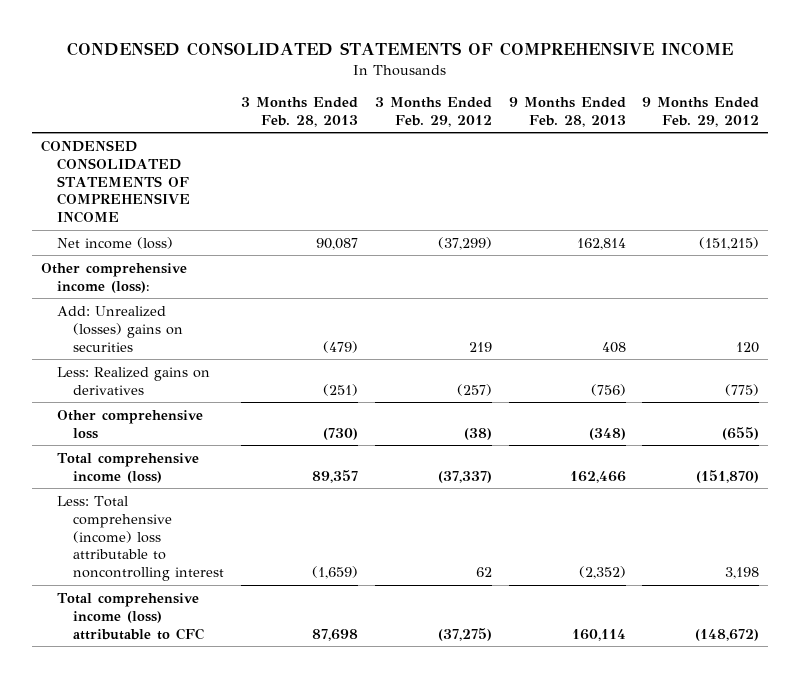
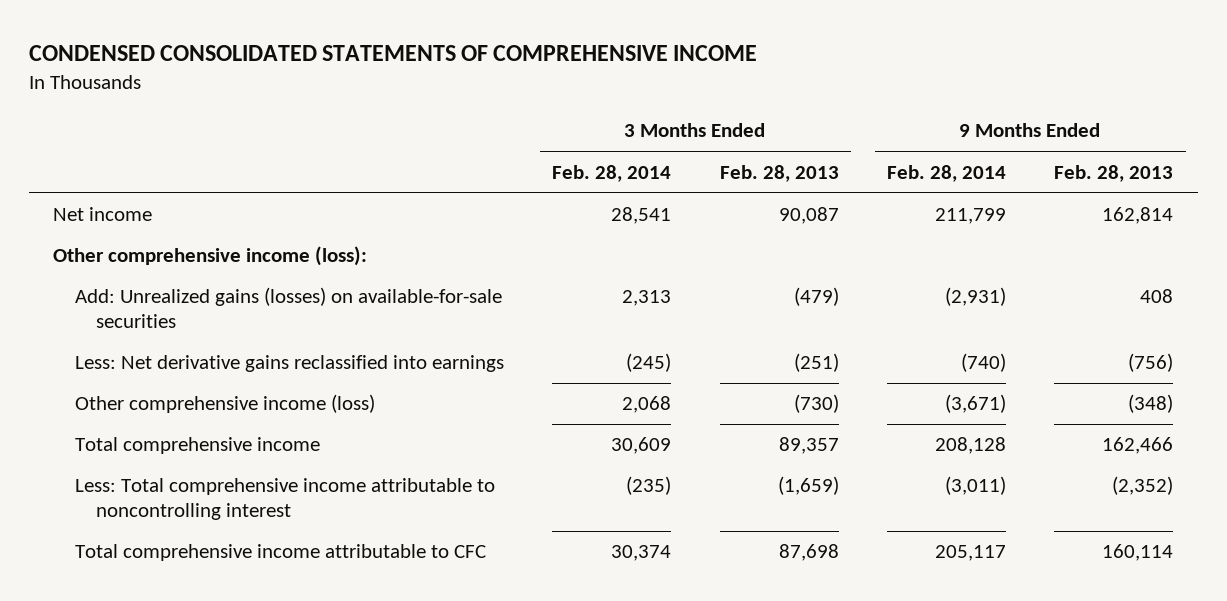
[374,96,492,127] 3 Months Ended Feb. 29, 2012 -> none
[642,96,760,127] 9 Months Ended Feb. 29, 2012 -> none
none -> [552,164,672,182] Feb. 28, 2014
none -> [887,164,1007,182] Feb. 28, 2014
[40,139,190,224] CONDENSED CONSOLIDATED STATEMENTS OF COMPREHENSIVE INCOME -> none
[56,236,173,249] Net income (loss) -> [53,207,153,222] Net income
[56,305,184,352] Add: Unrealized (losses) gains on securities -> [74,287,502,329] Add: Unrealized gains (losses) on available-for-sale securities
[56,366,210,395] Less: Realized gains on derivatives -> [74,355,504,373] Less: Net derivative gains reclassified into earnings
[56,409,203,439] Other comprehensive loss -> [74,394,375,414] Other comprehensive income (loss)
[56,452,199,483] Total comprehensive income (loss) -> [74,437,320,455] Total comprehensive income
[56,495,225,582] Less: Total comprehensive (income) loss attributable to noncontrolling interest -> [74,478,495,521] Less: Total comprehensive income attributable to noncontrolling interest
[56,592,205,640] Total comprehensive income (loss) attributable to CFC -> [74,544,486,562] Total comprehensive income attributable to CFC

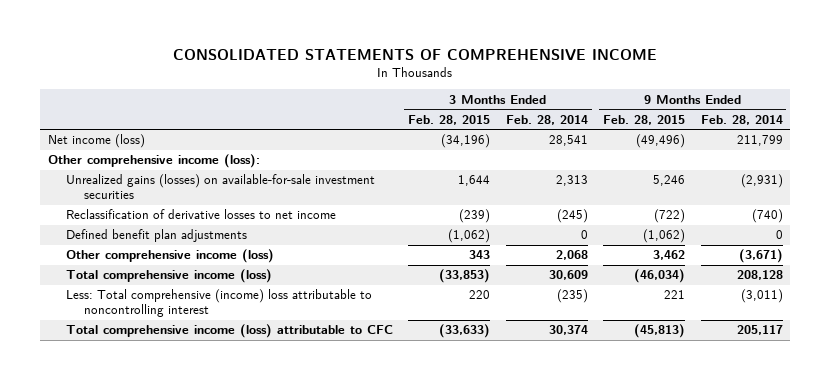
[29,45,758,62] CONDENSED CONSOLIDATED STATEMENTS OF COMPREHENSIVE INCOME -> [173,48,658,61] CONSOLIDATED STATEMENTS OF COMPREHENSIVE INCOME
[719,164,839,182] Feb. 28, 2013 -> none
[1054,164,1174,182] Feb. 28, 2013 -> none
none -> [408,114,491,125] Feb. 28, 2015
none -> [603,114,686,125] Feb. 28, 2015
[53,207,153,222] Net income -> [48,134,146,149] Net income (loss)
[74,287,502,329] Add: Unrealized gains (losses) on available-for-sale securities -> [65,174,375,199] Unrealized gains (losses) on available-for-sale investment securities
[74,355,504,373] Less: Net derivative gains reclassified into earnings -> [65,209,336,220] Reclassification of derivative losses to net income
none -> [65,229,247,243] Defined benefit plan adjustments
[74,437,320,455] Total comprehensive income -> [65,269,272,284] Total comprehensive income (loss)
[74,478,495,521] Less: Total comprehensive income attributable to noncontrolling interest -> [65,289,372,317] Less: Total comprehensive (income) loss attributable to noncontrolling interest
[74,544,486,562] Total comprehensive income attributable to CFC -> [65,324,393,339] Total comprehensive income (loss) attributable to CFC

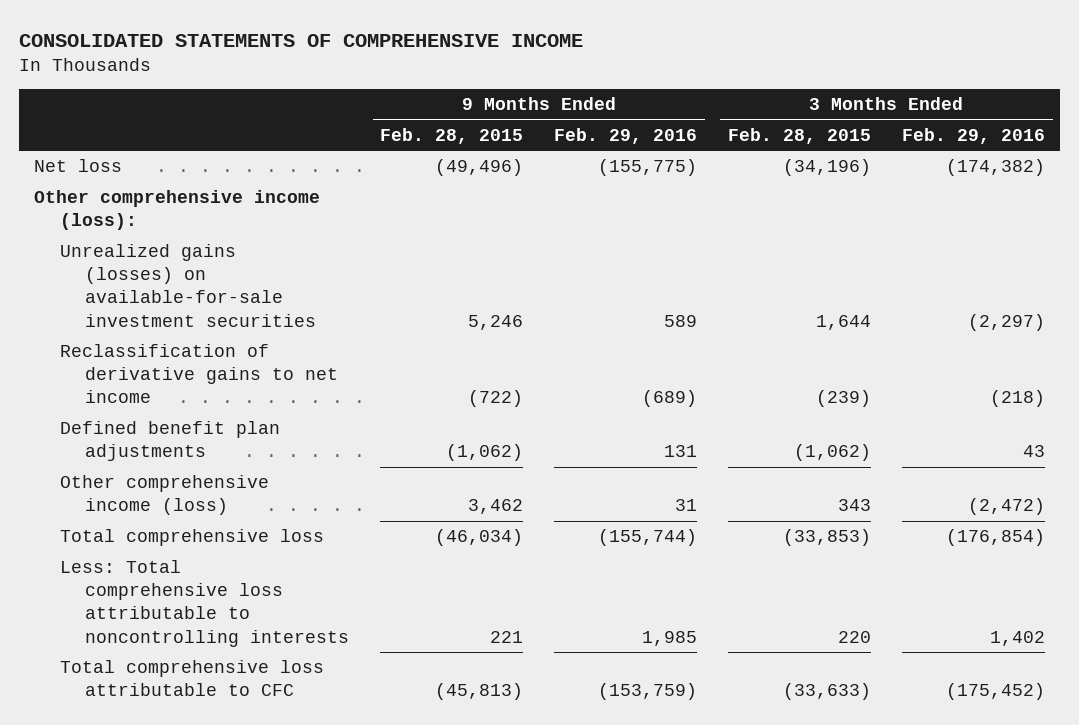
[505,114,588,125] Feb. 28, 2014 -> none
[700,114,783,125] Feb. 28, 2014 -> none
none -> [554,128,698,145] Feb. 29, 2016
none -> [901,128,1045,145] Feb. 29, 2016
[48,134,146,149] Net income (loss) -> [34,159,123,173] Net loss
[65,209,336,220] Reclassification of derivative losses to net income -> [59,344,339,404] Reclassification of derivative gains to net income
[65,269,272,284] Total comprehensive income (loss) -> [59,529,324,547] Total comprehensive loss
[65,289,372,317] Less: Total comprehensive (income) loss attributable to noncontrolling interest -> [59,560,350,647] Less: Total comprehensive loss attributable to noncontrolling interests
[65,324,393,339] Total comprehensive income (loss) attributable to CFC -> [59,660,324,697] Total comprehensive loss attributable to CFC

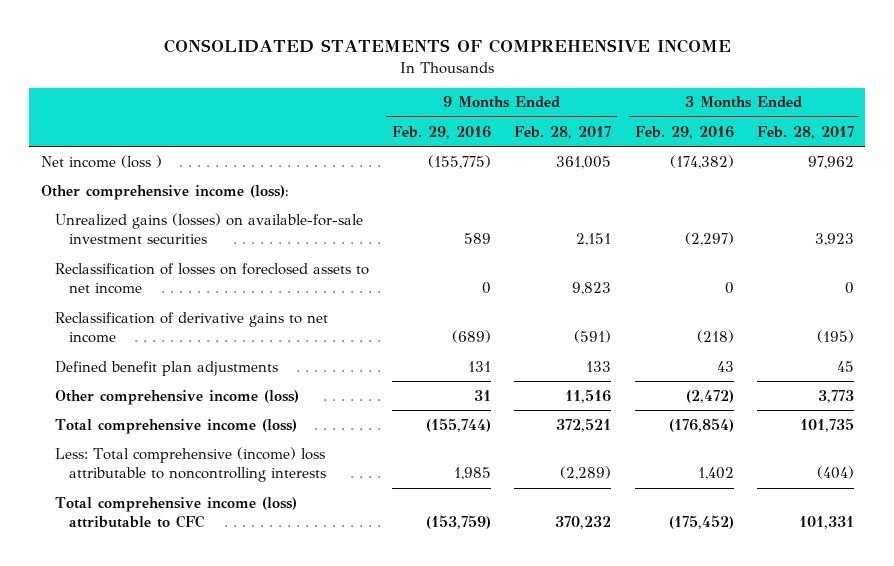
[380,128,524,145] Feb. 28, 2015 -> none
[728,128,872,145] Feb. 28, 2015 -> none
none -> [514,125,612,139] Feb. 28, 2017
none -> [756,125,854,139] Feb. 28, 2017
[34,159,123,173] Net loss -> [40,154,162,168] Net income (loss )
none -> [55,262,370,295] Reclassification of losses on foreclosed assets to net income
[59,529,324,547] Total comprehensive loss -> [55,418,298,434] Total comprehensive income (loss)
[59,560,350,647] Less: Total comprehensive loss attributable to noncontrolling interests -> [55,446,327,483] Less: Total comprehensive (income) loss attributable to noncontrolling interests
[59,660,324,697] Total comprehensive loss attributable to CFC -> [55,496,298,529] Total comprehensive income (loss) attributable to CFC

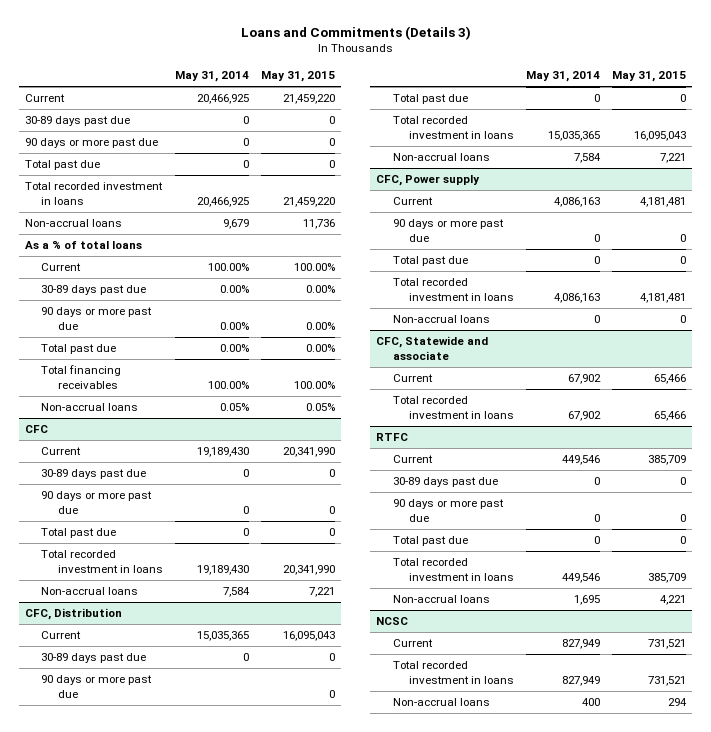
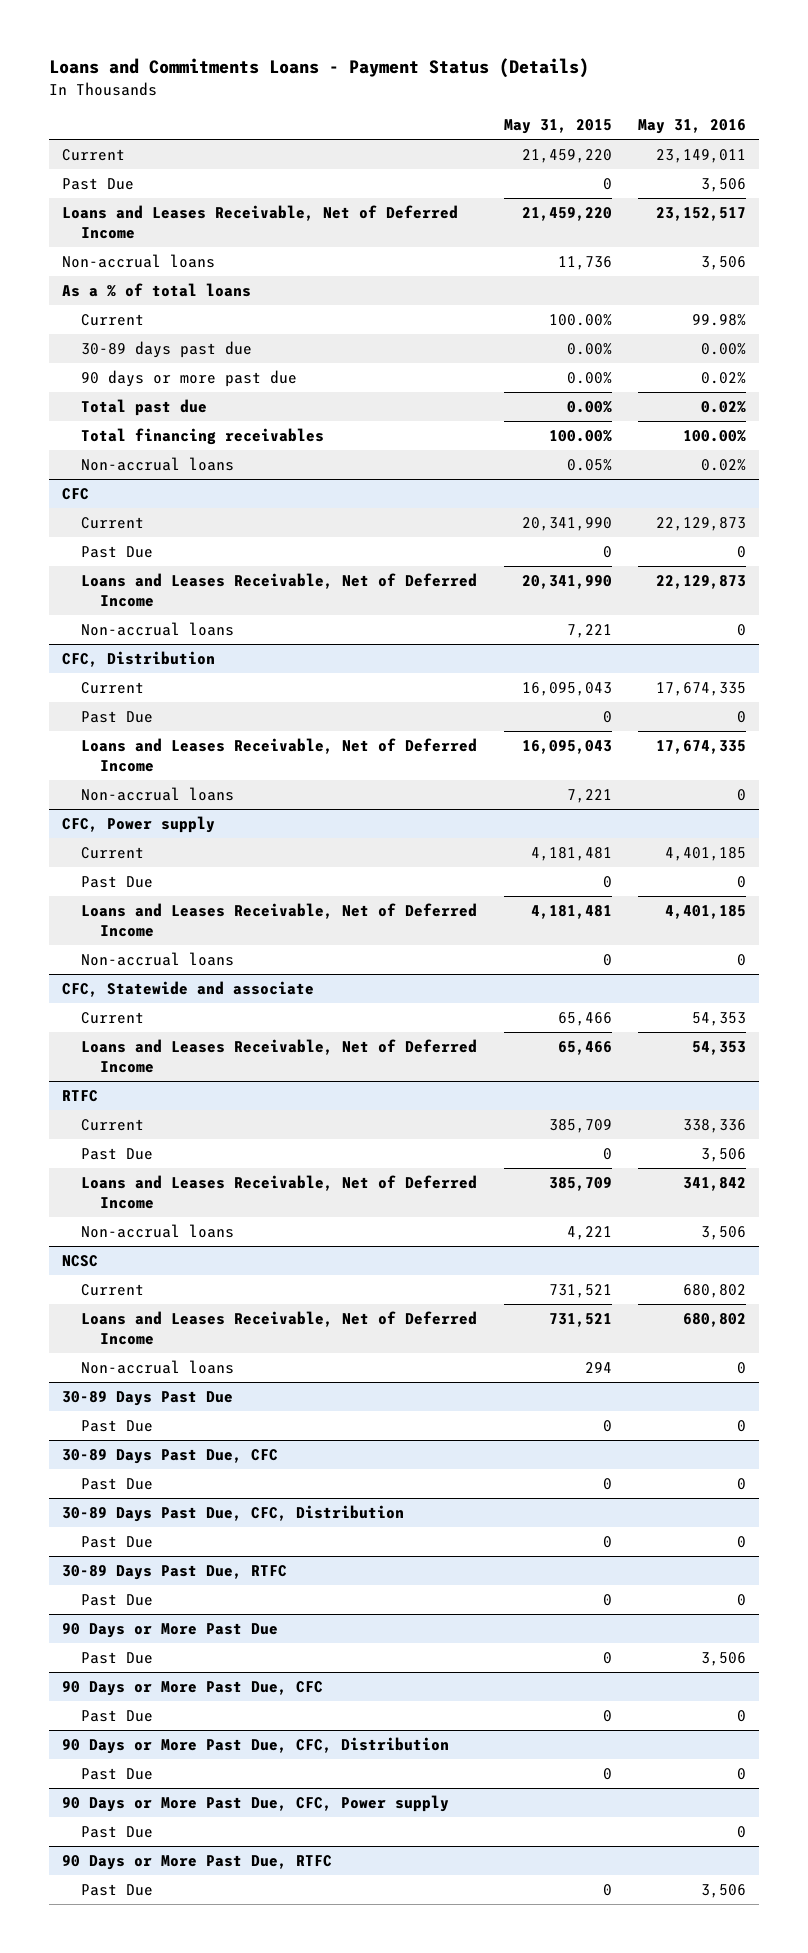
[240,25,471,40] Loans and Commitments (Details 3) -> [48,58,589,79] Loans and Commitments Loans - Payment Status (Details)
[174,71,249,83] May 31, 2014 -> none
none -> [638,119,747,135] May 31, 2016
[24,116,130,127] 30-89 days past due -> none
[24,138,158,149] 90 days or more past due -> none
[24,160,100,171] Total past due -> [62,178,135,191] Past Due
[24,182,163,205] Total recorded investment in loans -> [62,205,459,239] Loans and Leases Receivable, Net of Deferred Income
[41,469,147,480] 30-89 days past due -> none
[41,491,153,514] 90 days or more past due -> none
[41,528,117,539] Total past due -> [81,546,154,559] Past Due
[41,550,163,573] Total recorded investment in loans -> [81,573,478,607] Loans and Leases Receivable, Net of Deferred Income
[41,653,147,664] 30-89 days past due -> none
[41,675,153,698] 90 days or more past due -> none
[392,94,468,105] Total past due -> [81,711,154,724] Past Due
[392,116,515,139] Total recorded investment in loans -> [81,738,478,772] Loans and Leases Receivable, Net of Deferred Income
[392,219,504,242] 90 days or more past due -> none
[392,256,468,267] Total past due -> [81,876,154,889] Past Due
[392,278,515,301] Total recorded investment in loans -> [81,903,478,937] Loans and Leases Receivable, Net of Deferred Income
[392,396,515,419] Total recorded investment in loans -> [81,1039,478,1073] Loans and Leases Receivable, Net of Deferred Income
[392,477,498,488] 30-89 days past due -> none
[392,499,504,522] 90 days or more past due -> none
[392,536,468,547] Total past due -> [81,1148,154,1161] Past Due
[392,558,515,581] Total recorded investment in loans -> [81,1175,478,1209] Loans and Leases Receivable, Net of Deferred Income
[392,661,515,684] Total recorded investment in loans -> [81,1311,478,1345] Loans and Leases Receivable, Net of Deferred Income
none -> [62,1391,234,1407] 30-89 Days Past Due
none -> [81,1420,154,1433] Past Due
none -> [62,1449,279,1465] 30-89 Days Past Due, CFC
none -> [81,1478,154,1491] Past Due
none -> [62,1505,405,1523] 30-89 Days Past Due, CFC, Distribution
none -> [81,1536,154,1549] Past Due
none -> [62,1565,288,1581] 30-89 Days Past Due, RTFC
none -> [81,1594,154,1607] Past Due
none -> [62,1623,279,1639] 90 Days or More Past Due
none -> [81,1652,154,1665] Past Due
none -> [62,1681,324,1697] 90 Days or More Past Due, CFC
none -> [81,1710,154,1723] Past Due
none -> [62,1737,450,1755] 90 Days or More Past Due, CFC, Distribution
none -> [81,1768,154,1781] Past Due
none -> [62,1795,450,1813] 90 Days or More Past Due, CFC, Power supply
none -> [81,1826,154,1839] Past Due
none -> [62,1855,333,1871] 90 Days or More Past Due, RTFC
none -> [81,1884,154,1897] Past Due

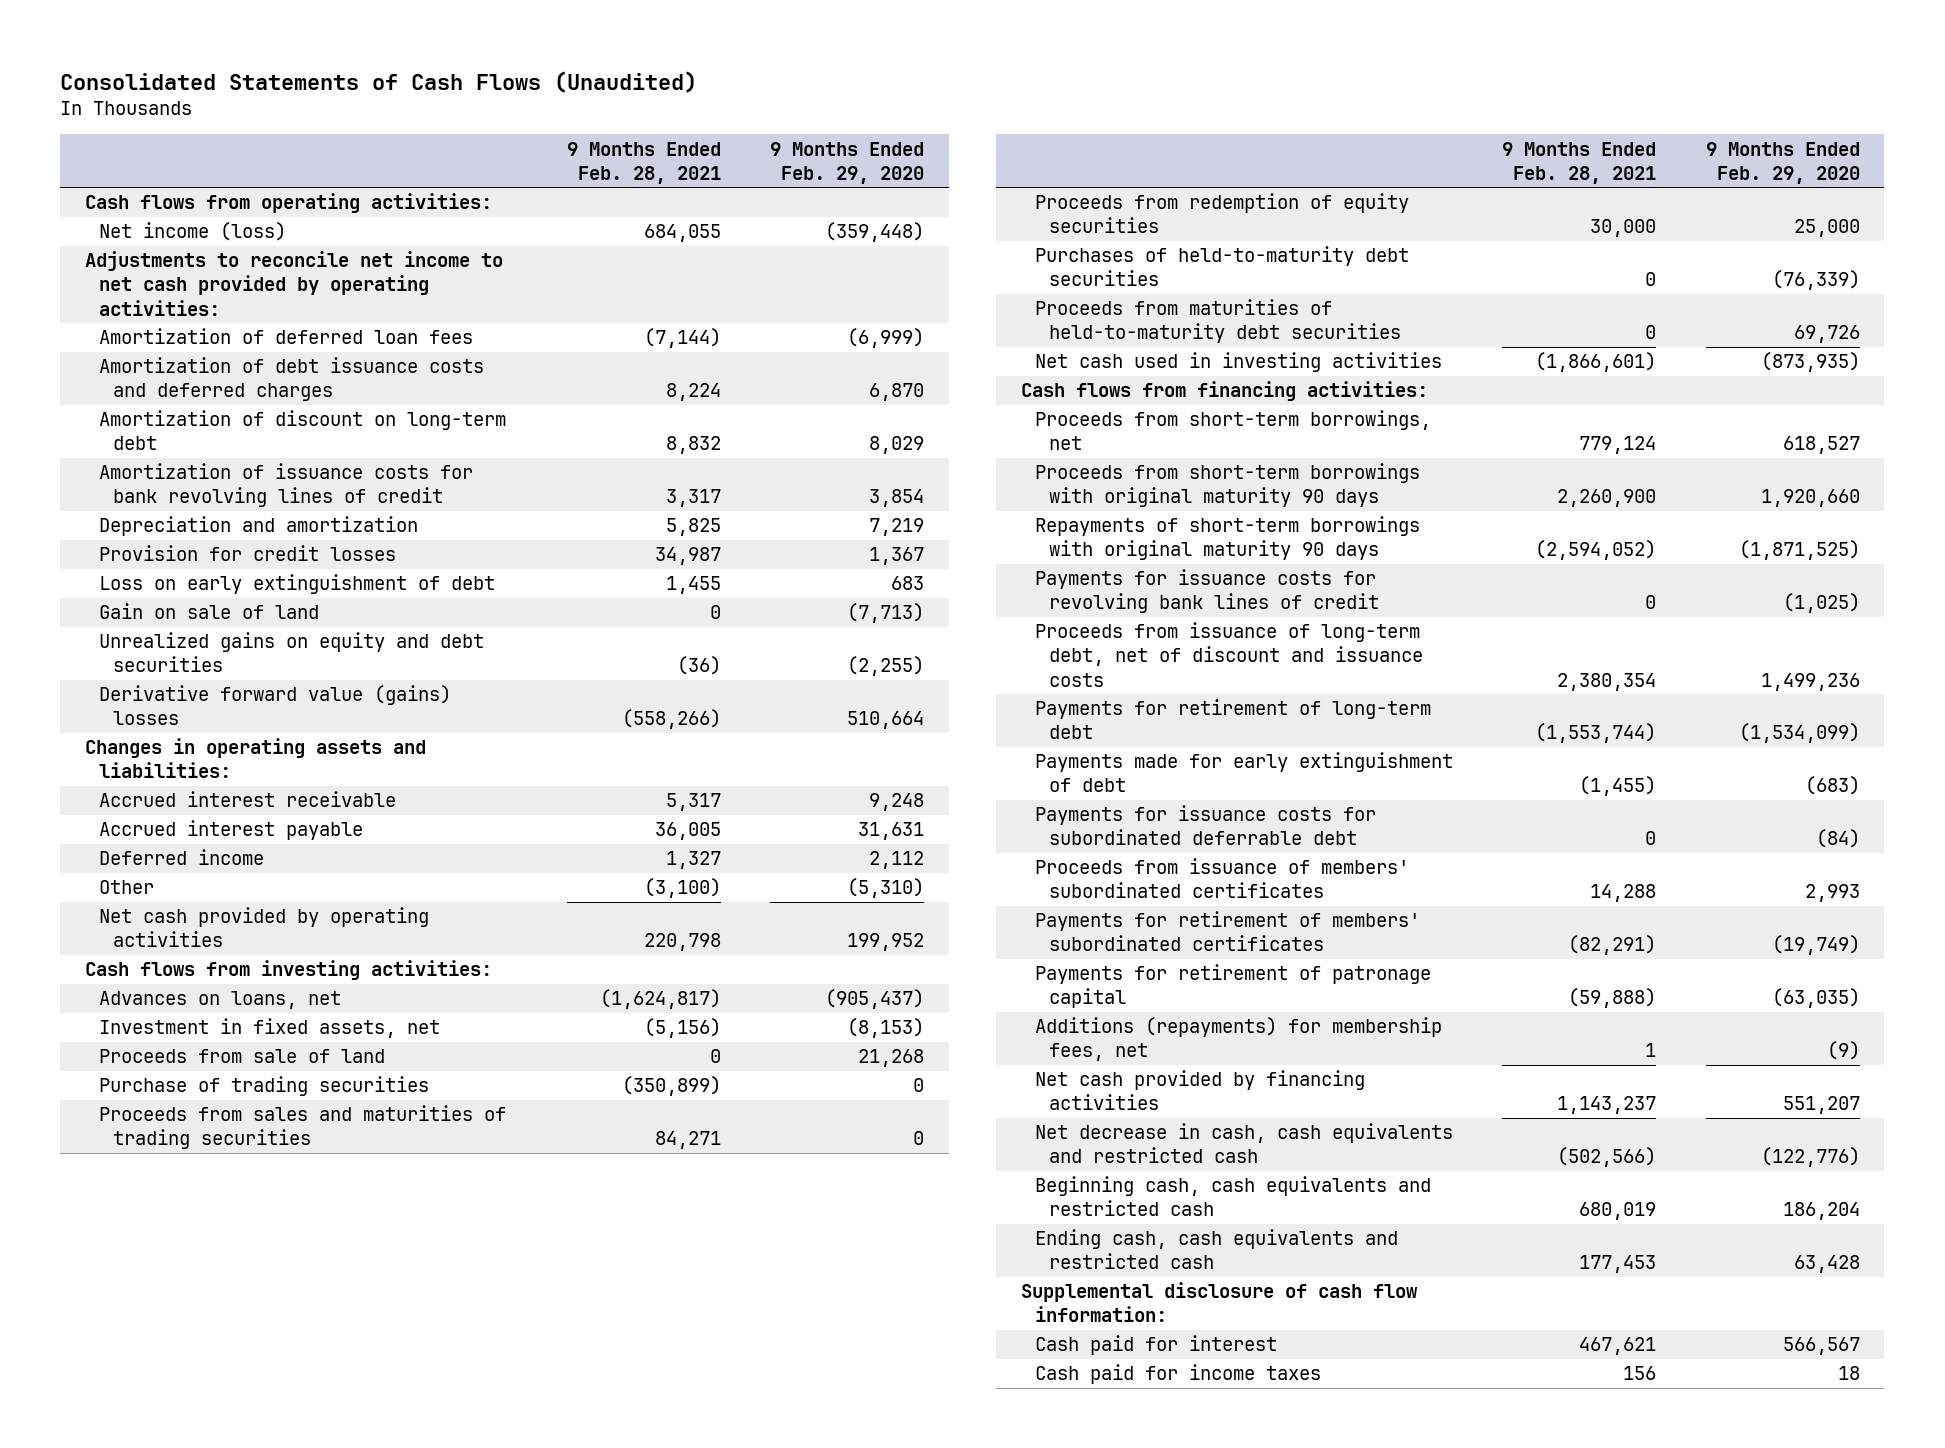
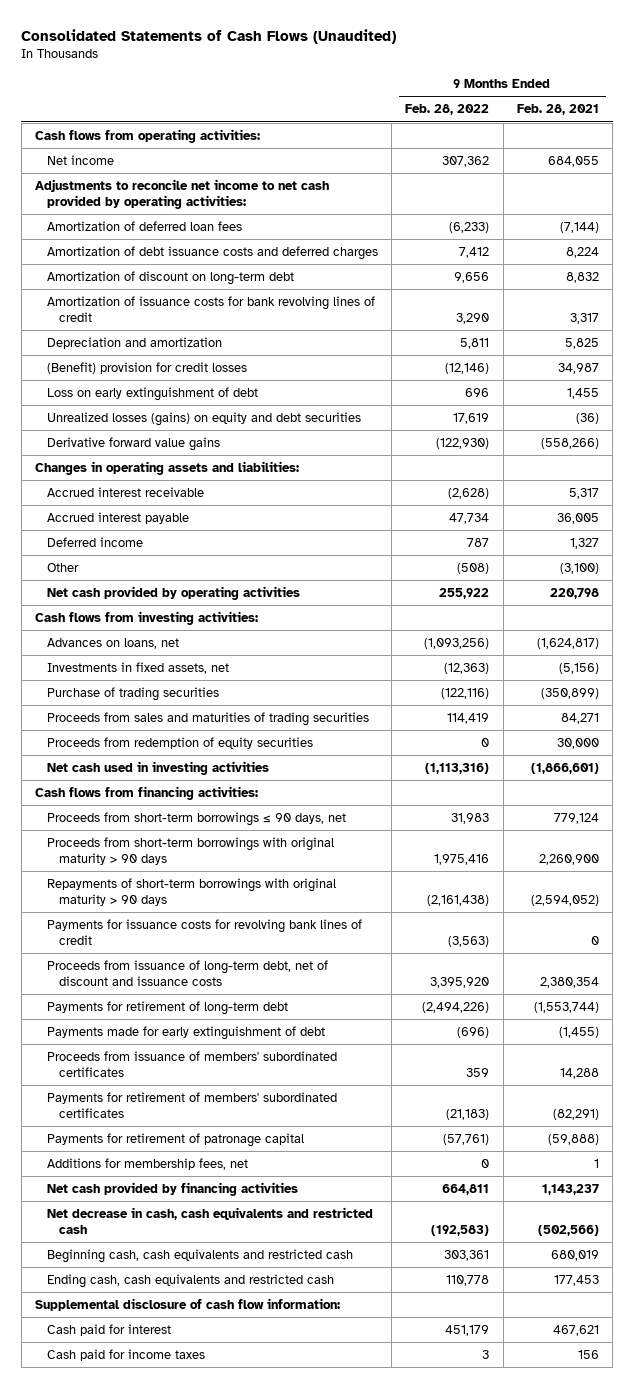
[770,141,925,184] 9 Months Ended Feb. 29, 2020 -> none
none -> [405,104,490,116] Feb. 28, 2022
[99,222,287,242] Net income (loss) -> [46,155,114,166] Net income
[99,545,397,562] Provision for credit losses -> [46,362,247,375] (Benefit) provision for credit losses
[99,603,320,620] Gain on sale of land -> none
[99,632,485,673] Unrealized gains on equity and debt securities -> [46,412,361,427] Unrealized losses (gains) on equity and debt securities
[99,685,452,726] Derivative forward value (gains) losses -> [46,437,220,452] Derivative forward value gains
[99,1049,386,1064] Proceeds from sale of land -> none
[99,1018,441,1039] Investment in fixed assets, net -> [46,662,229,675] Investments in fixed assets, net
[1034,246,1409,287] Purchases of held-to-maturity debt securities -> none
[1034,299,1402,344] Proceeds from maturities of held-to-maturity debt securities -> none
[1034,410,1431,451] Proceeds from short-term borrowings, net -> [46,812,346,827] Proceeds from short-term borrowings ≤ 90 days, net
[1034,463,1420,508] Proceeds from short-term borrowings with original maturity 90 days -> [46,837,334,865] Proceeds from short-term borrowings with original maturity > 90 days
[1034,516,1420,561] Repayments of short-term borrowings with original maturity 90 days -> [46,878,336,906] Repayments of short-term borrowings with original maturity > 90 days
[1034,805,1376,846] Payments for issuance costs for subordinated deferrable debt -> none
[1034,1017,1442,1062] Additions (repayments) for membership fees, net -> [46,1158,248,1171] Additions for membership fees, net

